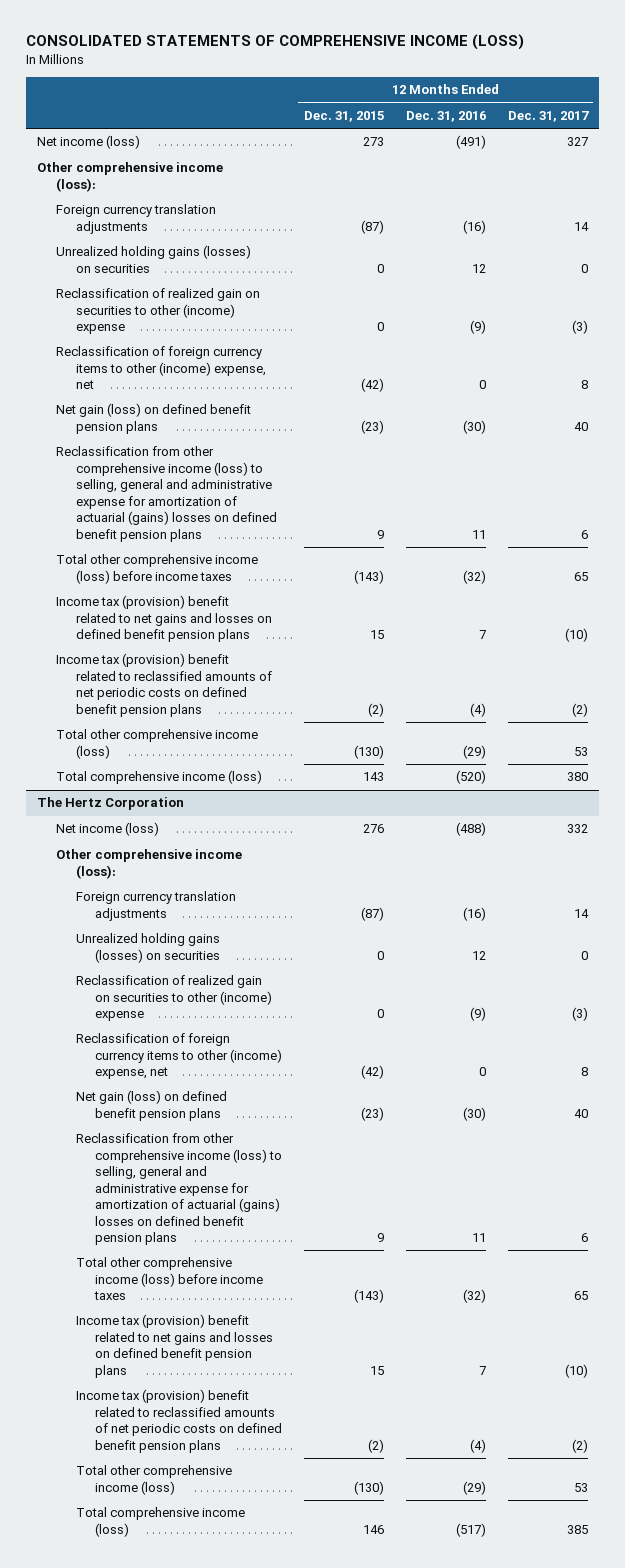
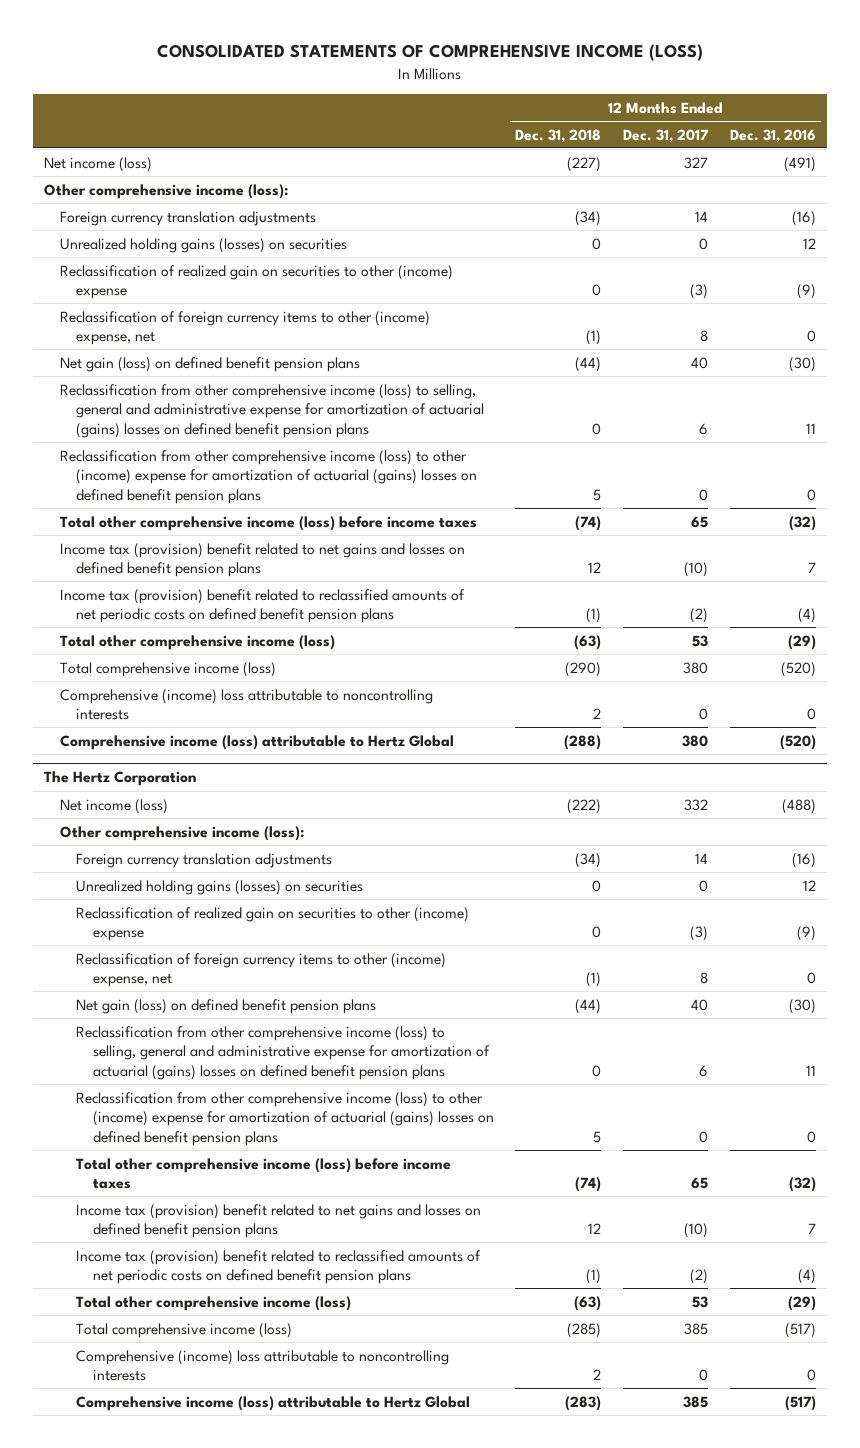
[303,110,384,122] Dec. 31, 2015 -> none
none -> [515,128,602,143] Dec. 31, 2018
none -> [60,449,478,504] Reclassification from other comprehensive income (loss) to other (income) expense for amortization of actuarial (gains) losses on defined benefit pension plans
none -> [60,688,434,721] Comprehensive (income) loss attributable to noncontrolling interests
none -> [60,734,455,750] Comprehensive income (loss) attributable to Hertz Global
none -> [76,1091,494,1146] Reclassification from other comprehensive income (loss) to other (income) expense for amortization of actuarial (gains) losses on defined benefit pension plans
none -> [76,1349,450,1382] Comprehensive (income) loss attributable to noncontrolling interests
none -> [76,1395,471,1411] Comprehensive income (loss) attributable to Hertz Global

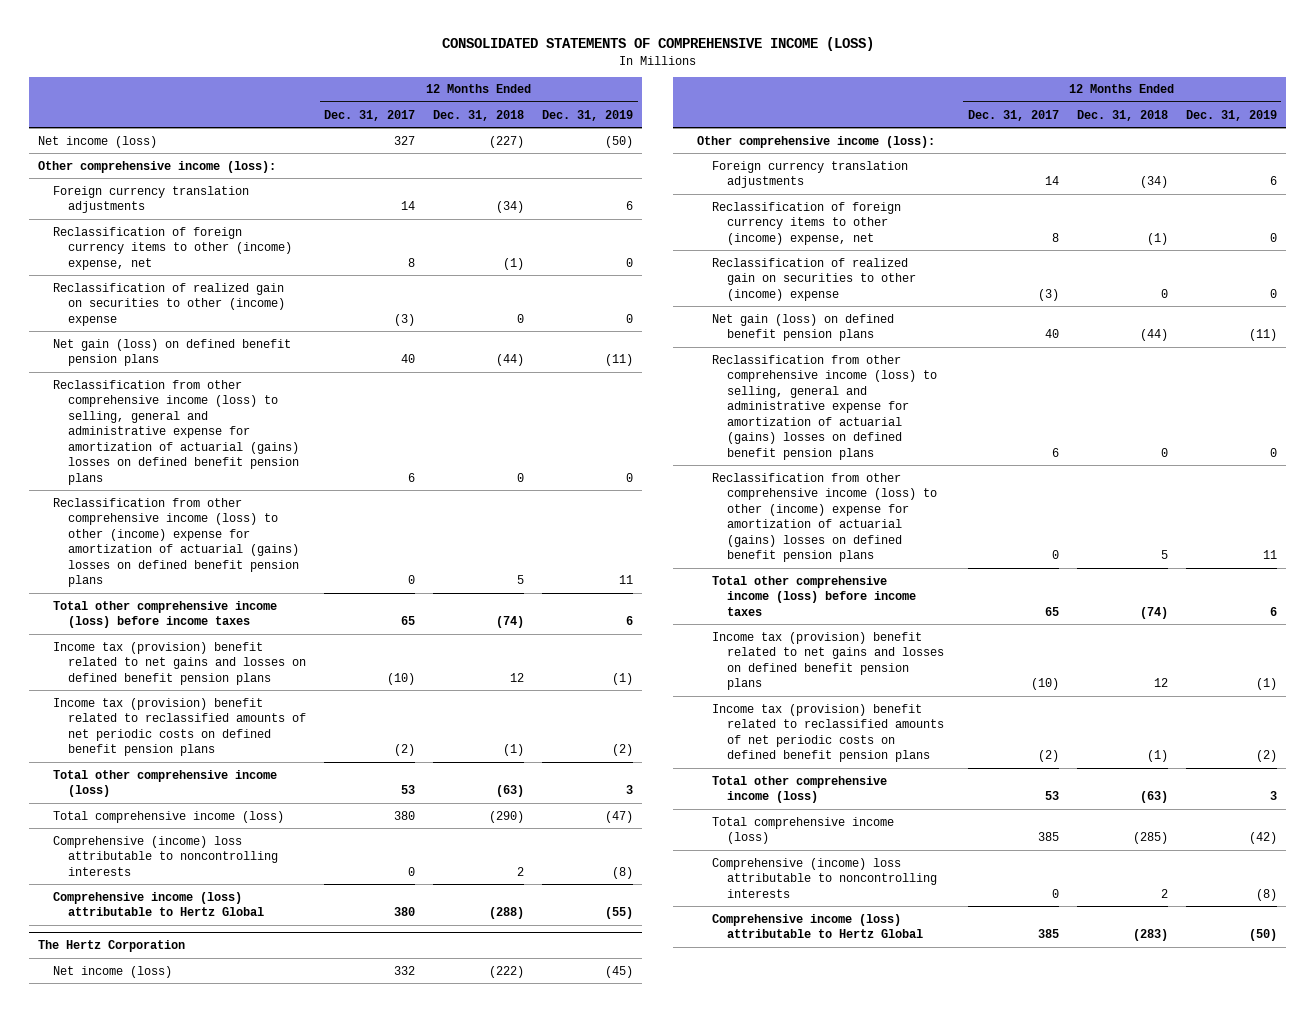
[730,128,817,143] Dec. 31, 2016 -> none
none -> [542,109,634,121] Dec. 31, 2019
[60,237,348,253] Unrealized holding gains (losses) on securities -> none
[60,264,454,300] Reclassification of realized gain on securities to other (income) expense -> [53,282,285,326] Reclassification of realized gain on securities to other (income) expense
[76,879,364,895] Unrealized holding gains (losses) on securities -> none
[76,906,470,942] Reclassification of realized gain on securities to other (income) expense -> [711,257,916,301] Reclassification of realized gain on securities to other (income) expense

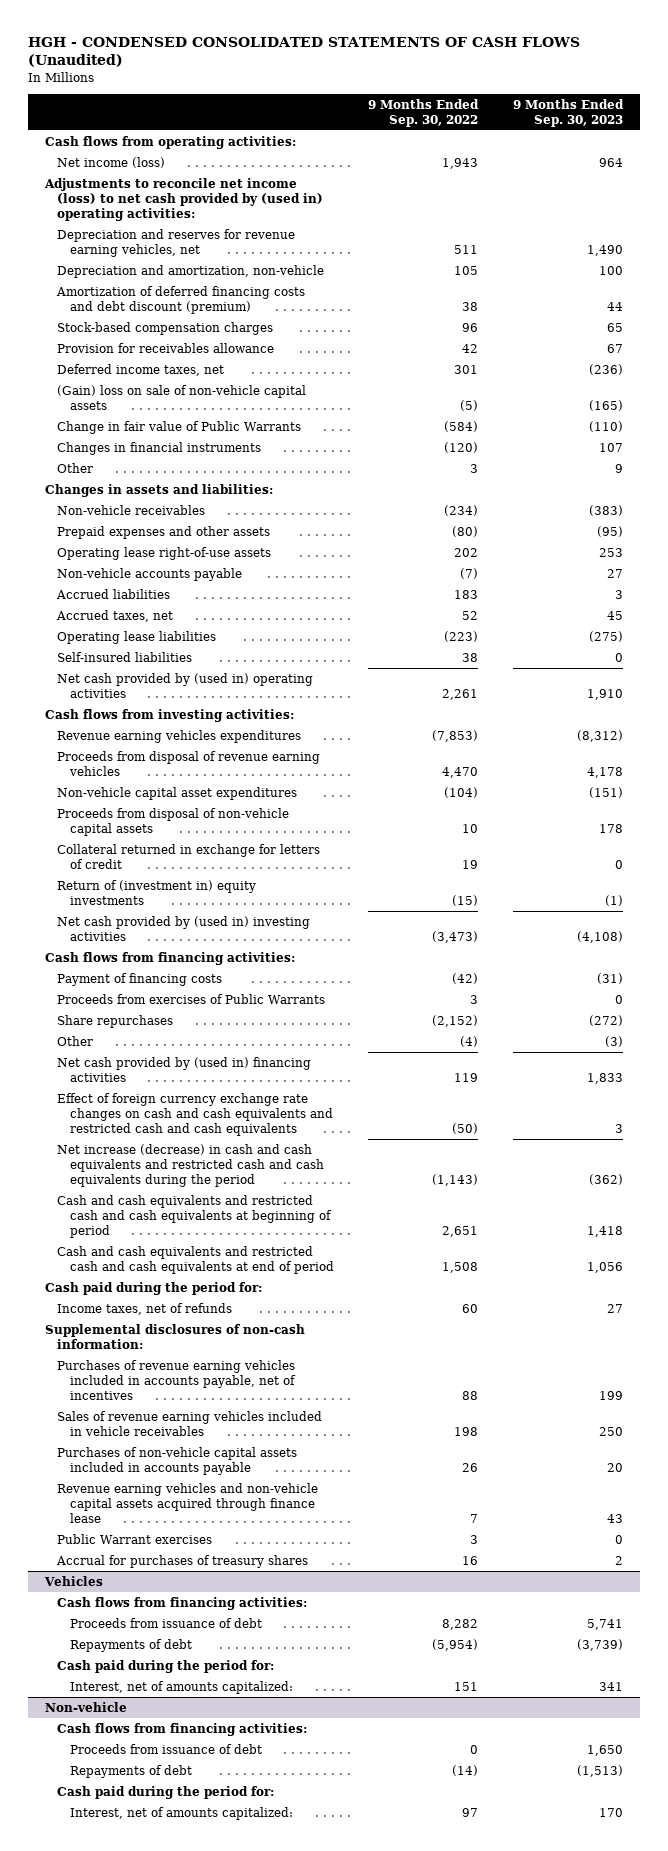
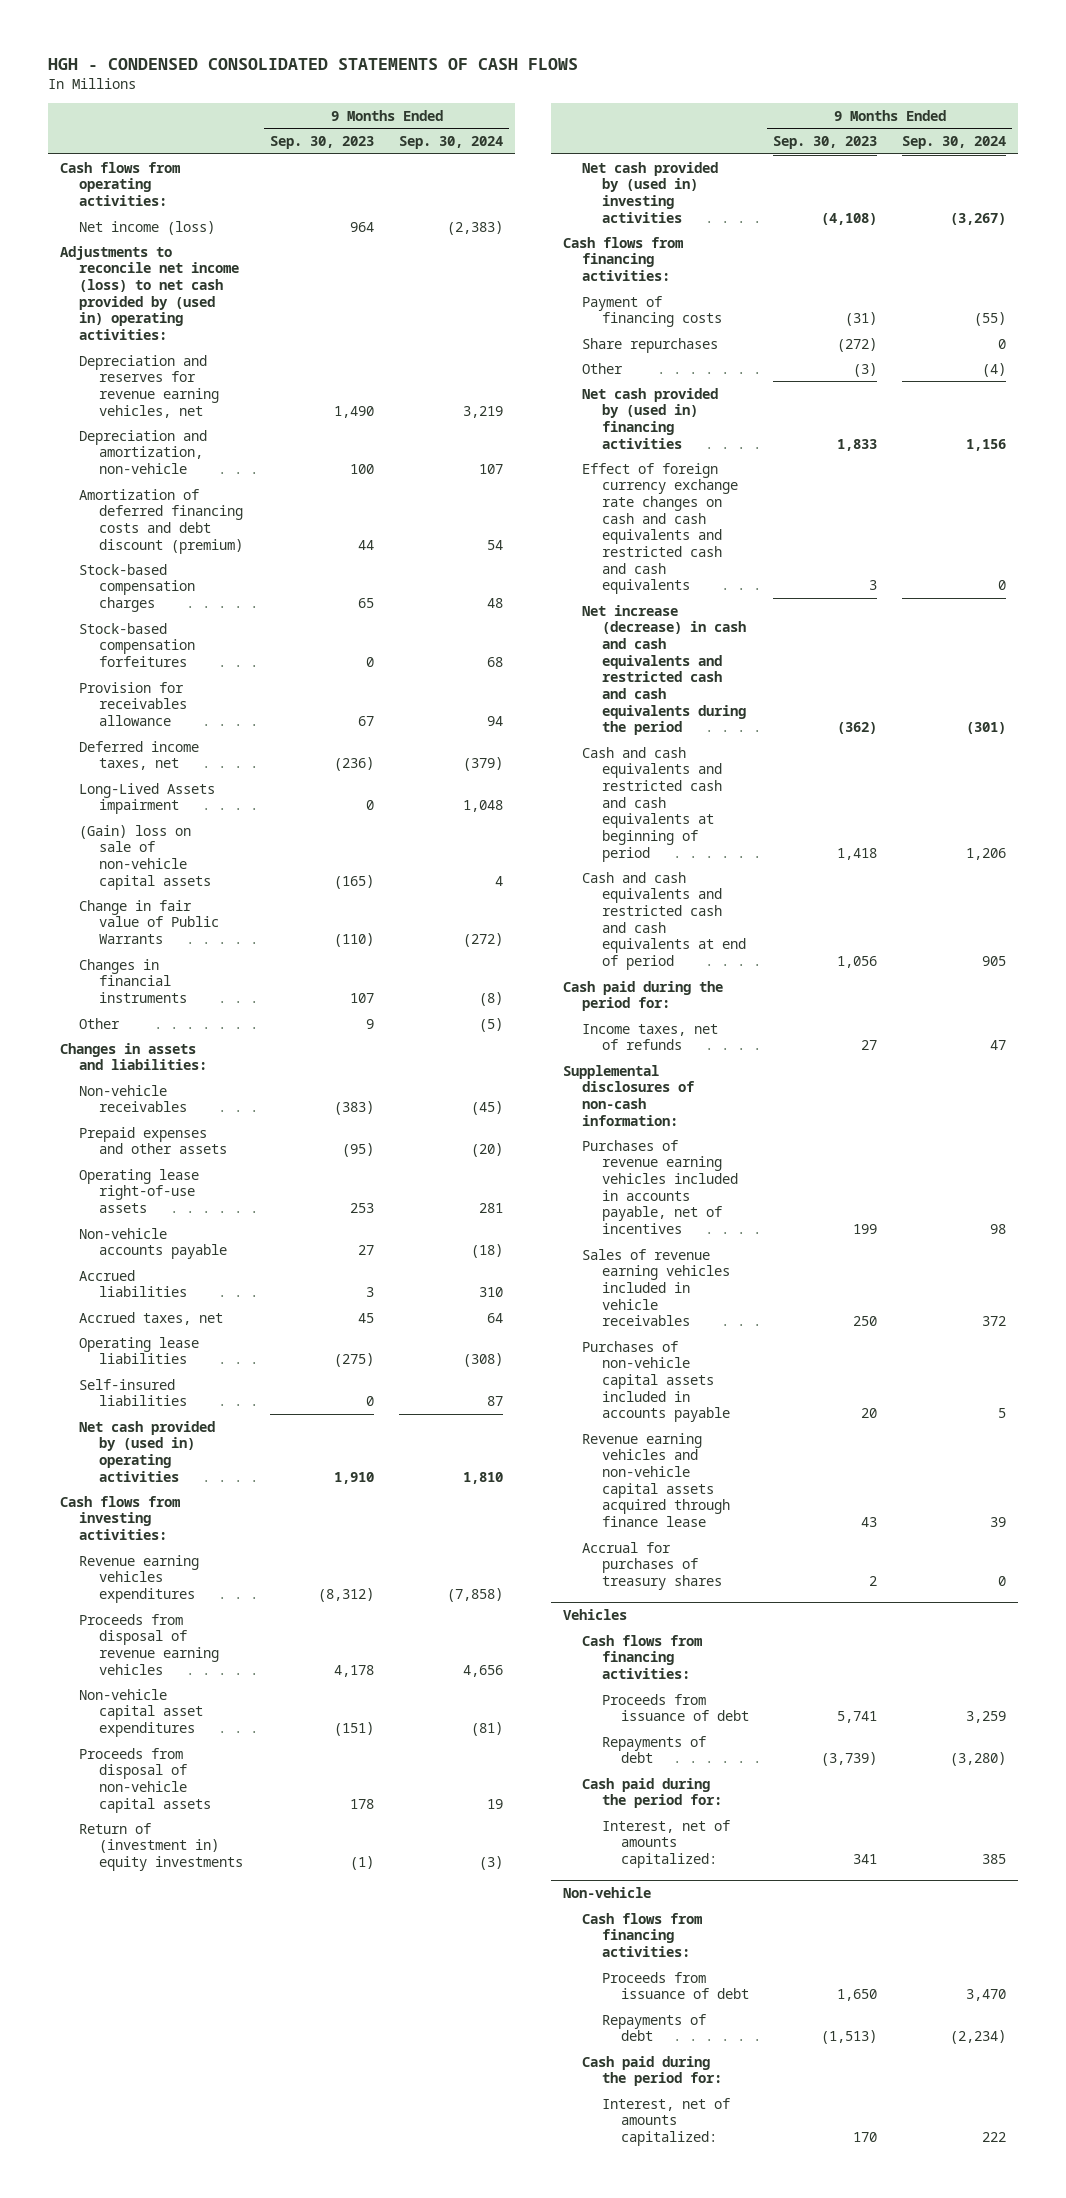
[27,36,580,68] HGH - CONDENSED CONSOLIDATED STATEMENTS OF CASH FLOWS (Unaudited) -> [47,57,578,70] HGH - CONDENSED CONSOLIDATED STATEMENTS OF CASH FLOWS
[368,98,480,127] 9 Months Ended Sep. 30, 2022 -> none
none -> [399,136,504,150] Sep. 30, 2024
none -> [79,622,195,668] Stock-based compensation forfeitures
none -> [79,782,216,815] Long-Lived Assets impairment
[57,844,321,869] Collateral returned in exchange for letters of credit -> none
[57,994,326,1005] Proceeds from exercises of Public Warrants -> none
[57,1534,213,1545] Public Warrant exercises -> none

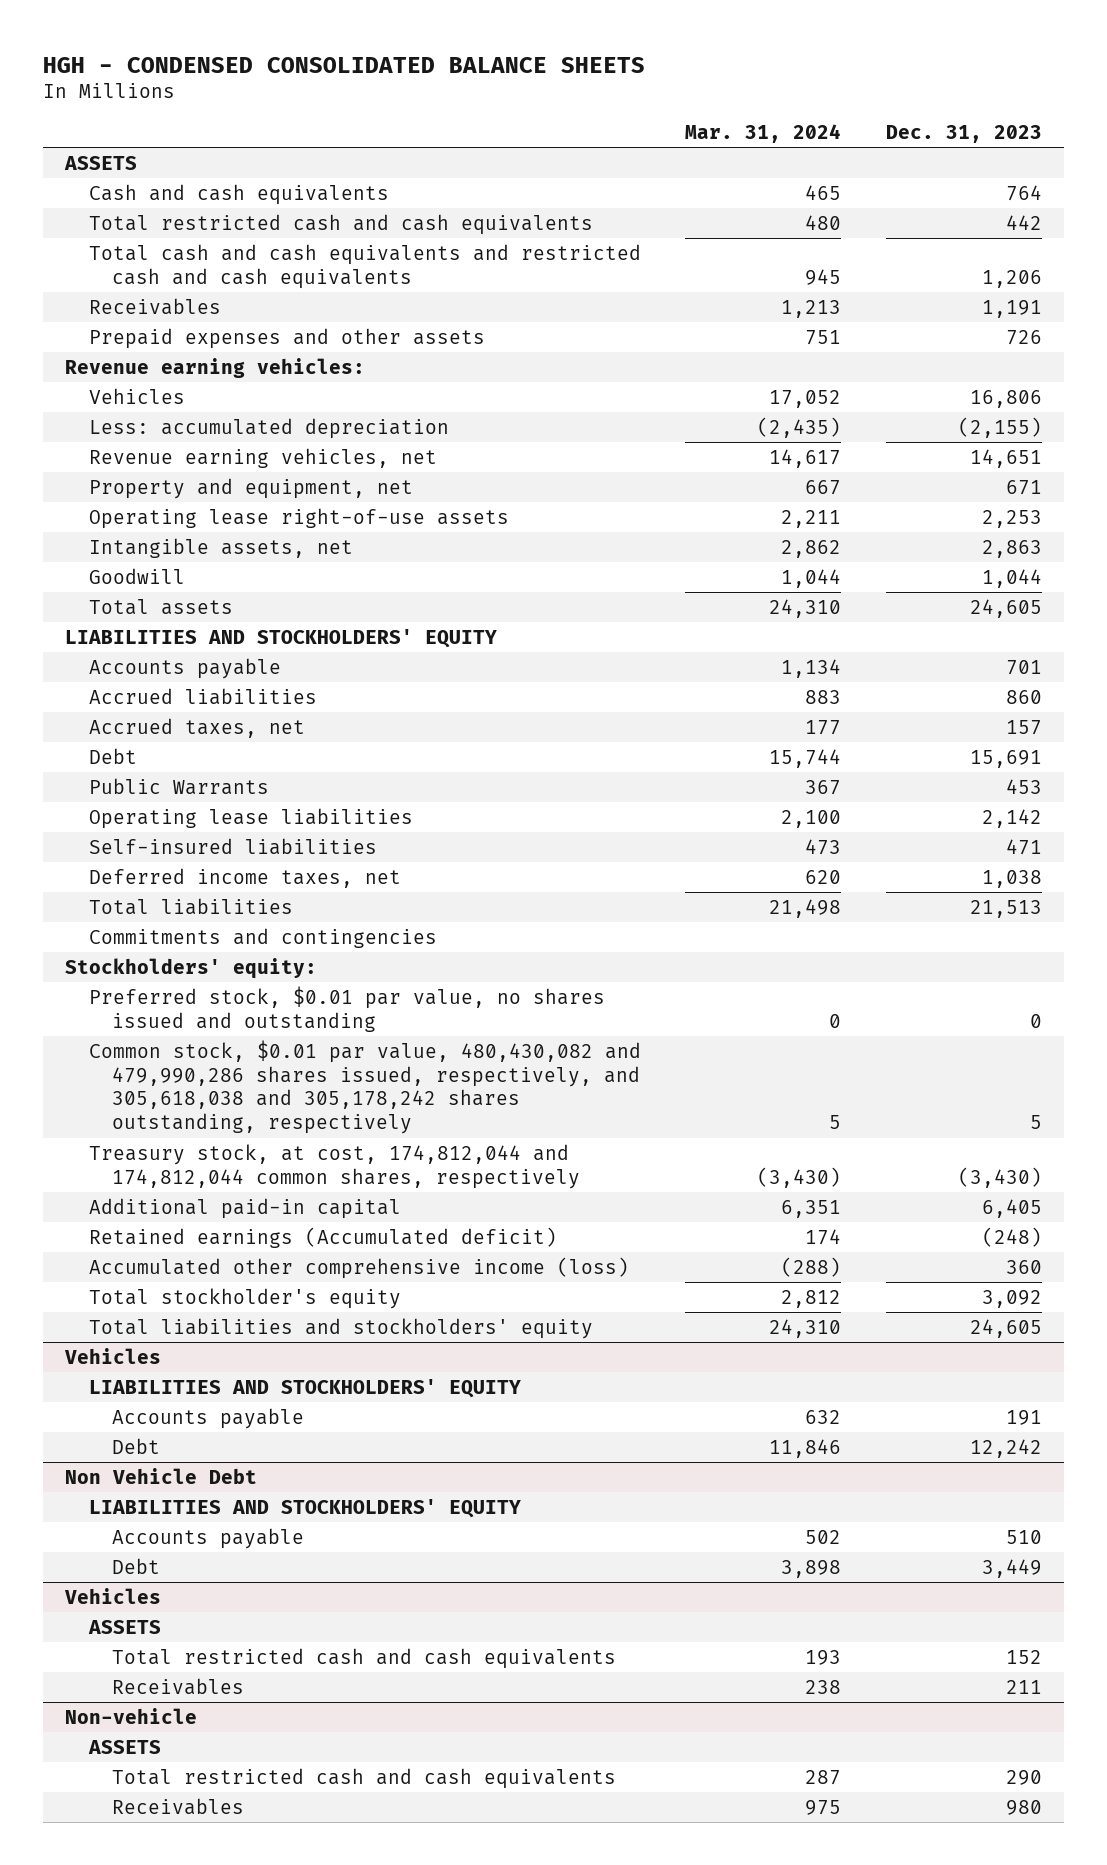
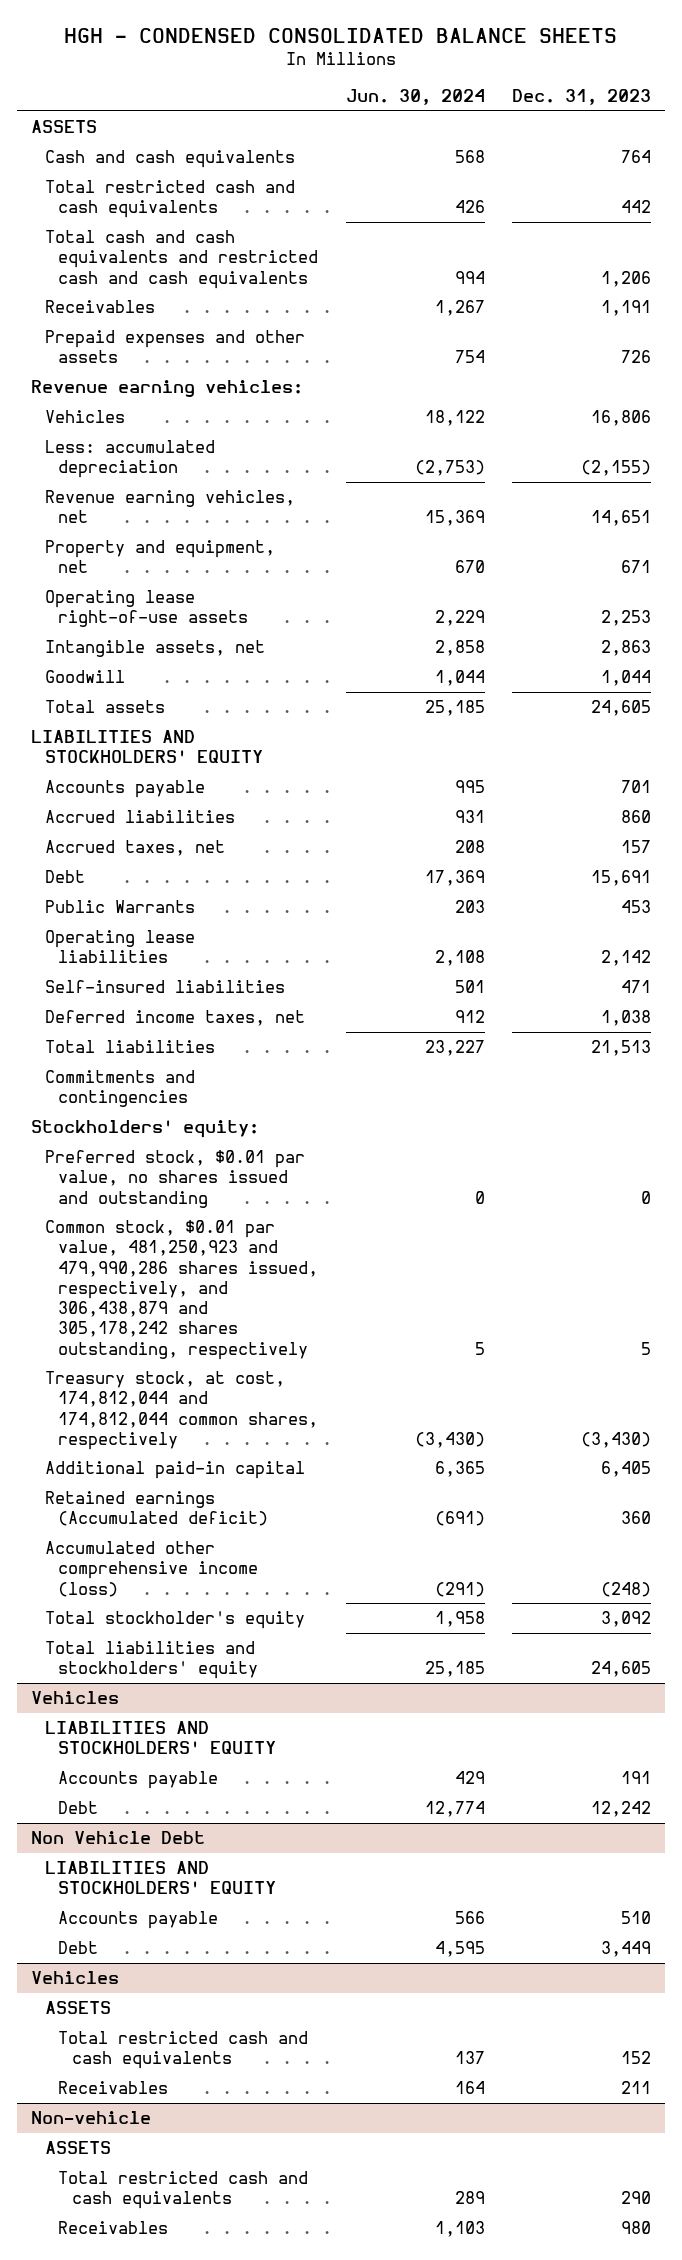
[685,124,842,144] Mar. 31, 2024 -> none
none -> [345,89,485,106] Jun. 30, 2024
[88,1039,641,1135] Common stock, $0.01 par value, 480,430,082 and 479,990,286 shares issued, respectively, and 305,618,038 and 305,178,242 shares outstanding, respectively -> [44,1220,319,1360] Common stock, $0.01 par value, 481,250,923 and 479,990,286 shares issued, respectively, and 306,438,879 and 305,178,242 shares outstanding, respectively
[981,1226,1042,1247] (248) -> [621,1511,652,1525] 360
[1005,1259,1042,1274] 360 -> [601,1581,652,1597] (248)

